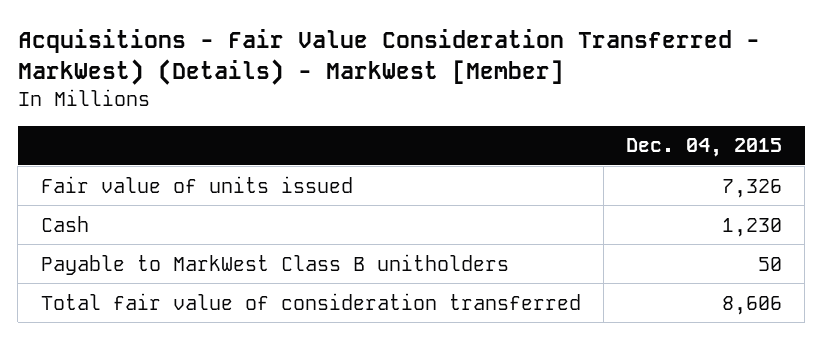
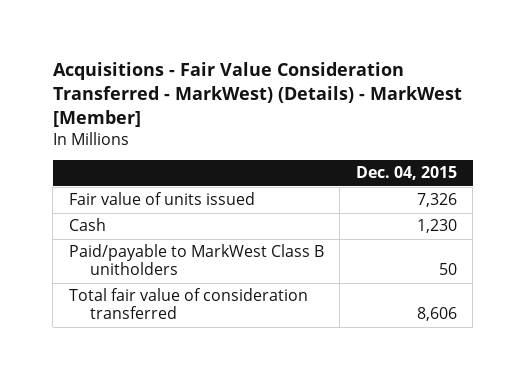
[40,253,509,275] Payable to MarkWest Class B unitholders -> [68,244,324,276] Paid/payable to MarkWest Class B unitholders

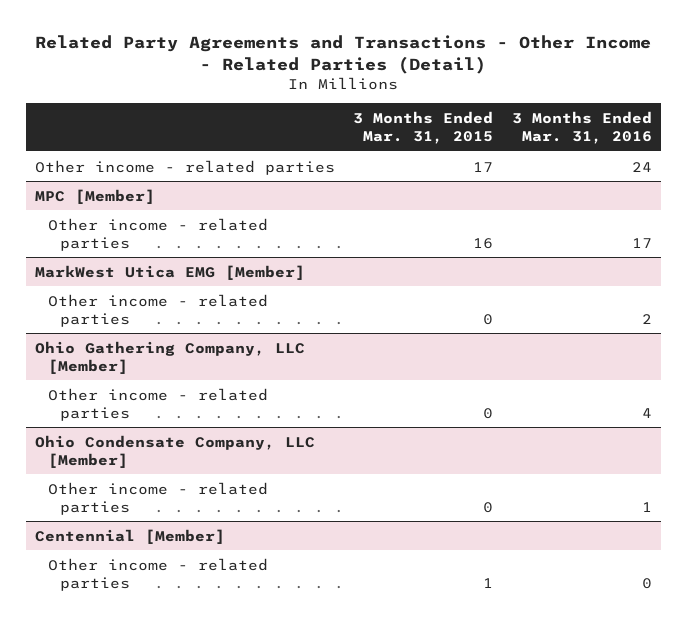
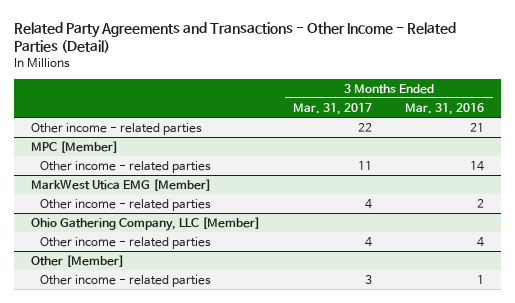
[353,110,494,144] 3 Months Ended Mar. 31, 2015 -> none
none -> [293,102,373,115] Mar. 31, 2017
[631,161,652,172] 24 -> [470,122,485,132] 21
[631,237,652,248] 17 -> [470,160,485,171] 14
[35,434,316,468] Ohio Condensate Company, LLC [Member] -> none
none -> [30,254,124,267] Other [Member]
[35,528,226,544] Centennial [Member] -> none
[47,557,268,591] Other income - related parties -> none

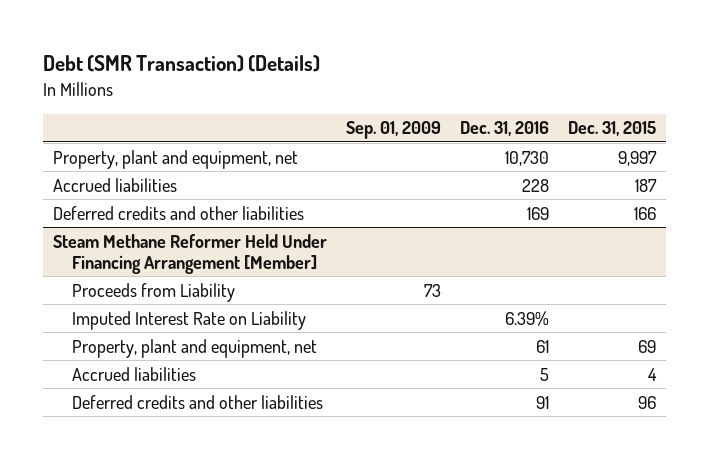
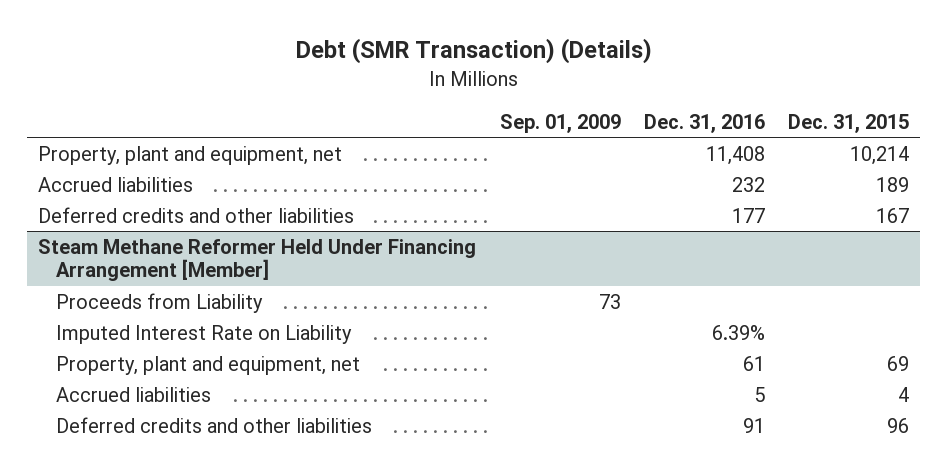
[505,150,550,166] 10,730 -> [705,145,765,165] 11,408
[618,150,658,166] 9,997 -> [849,145,909,165] 10,214
[522,178,550,192] 228 -> [731,176,765,192] 232
[635,178,658,192] 187 -> [875,176,909,192] 189
[527,206,550,220] 169 -> [731,207,765,223] 177
[634,206,657,220] 166 -> [875,207,909,223] 167

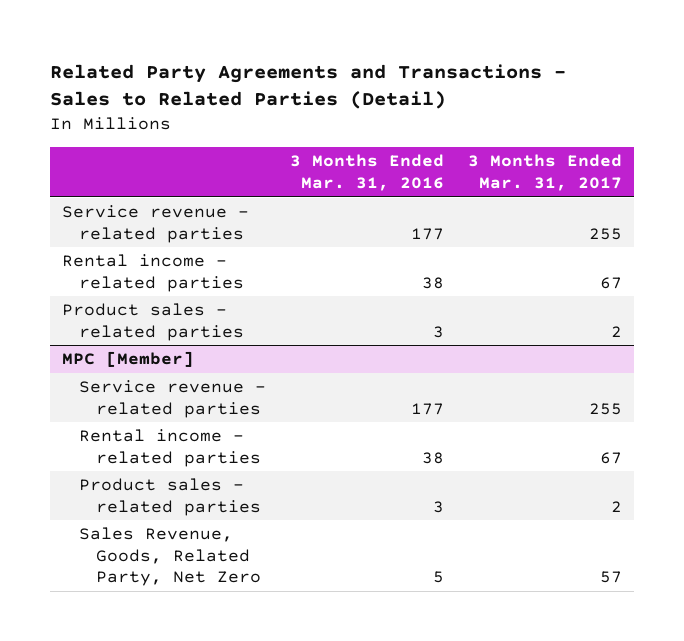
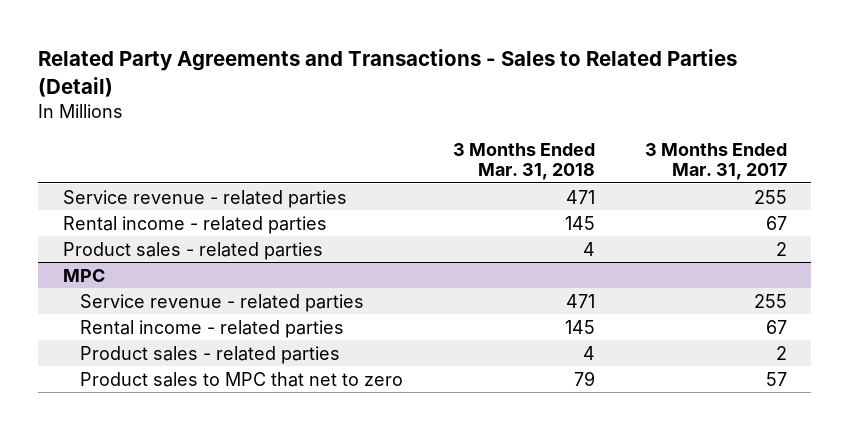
[290,154,445,191] 3 Months Ended Mar. 31, 2016 -> none
none -> [452,142,595,181] 3 Months Ended Mar. 31, 2018
[62,351,195,368] MPC [Member] -> [63,268,106,282] MPC
[78,527,261,586] Sales Revenue, Goods, Related Party, Net Zero -> [80,371,404,387] Product sales to MPC that net to zero

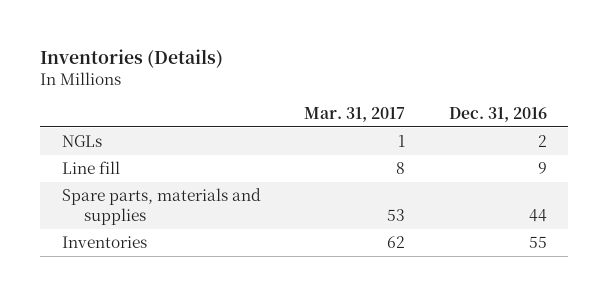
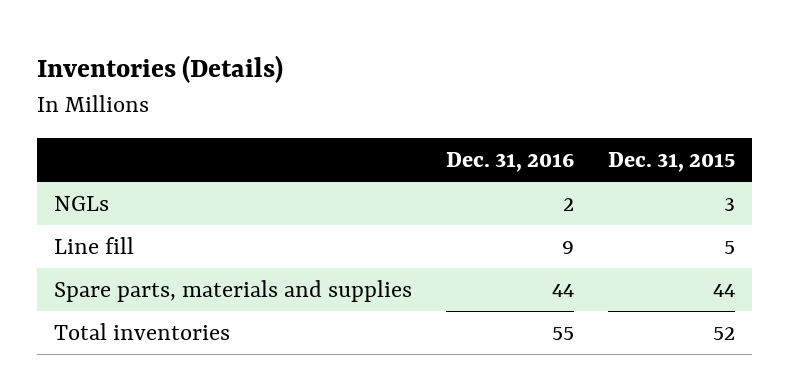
[304,106,406,122] Mar. 31, 2017 -> none
none -> [607,151,735,172] Dec. 31, 2015
[61,236,147,249] Inventories -> [53,323,230,341] Total inventories

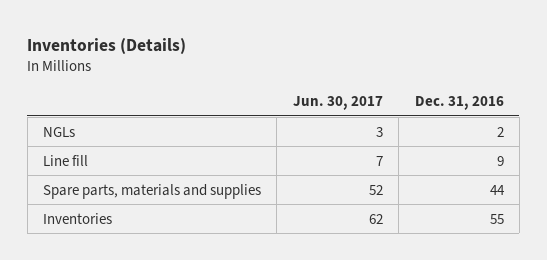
[607,151,735,172] Dec. 31, 2015 -> none
none -> [292,95,383,110] Jun. 30, 2017
[53,323,230,341] Total inventories -> [42,212,112,224] Inventories

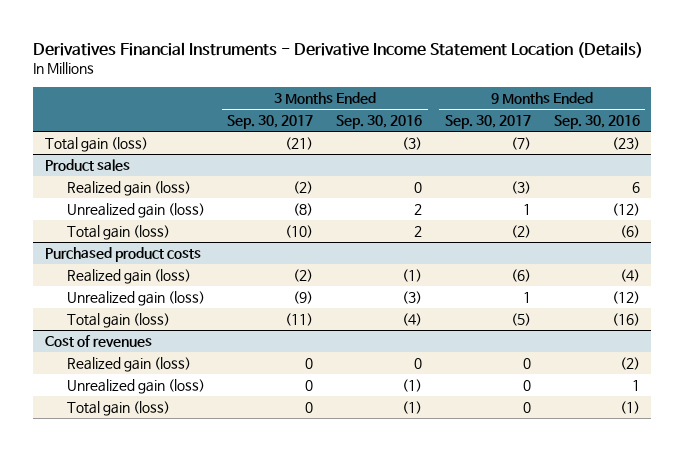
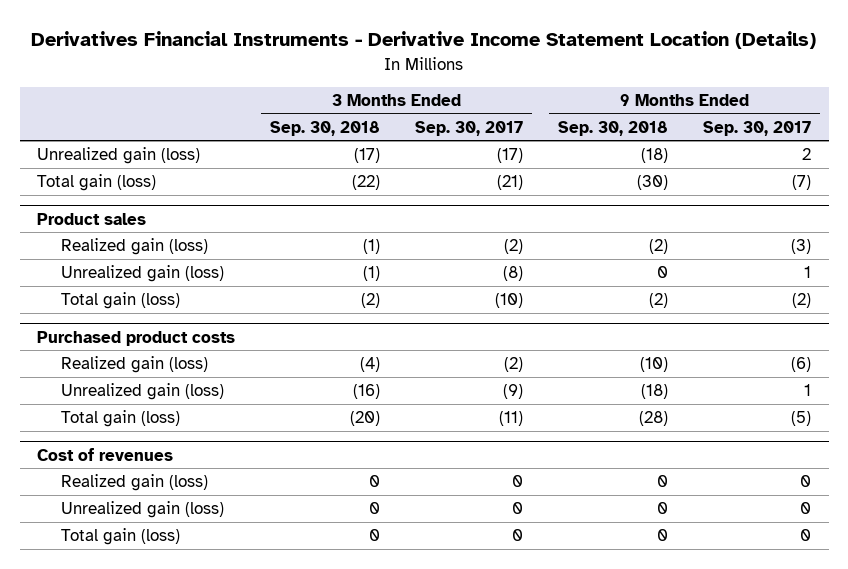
[336,115,423,130] Sep. 30, 2016 -> none
[553,115,640,130] Sep. 30, 2016 -> none
none -> [270,120,381,136] Sep. 30, 2018
none -> [558,120,669,136] Sep. 30, 2018
none -> [37,147,201,165] Unrealized gain (loss)

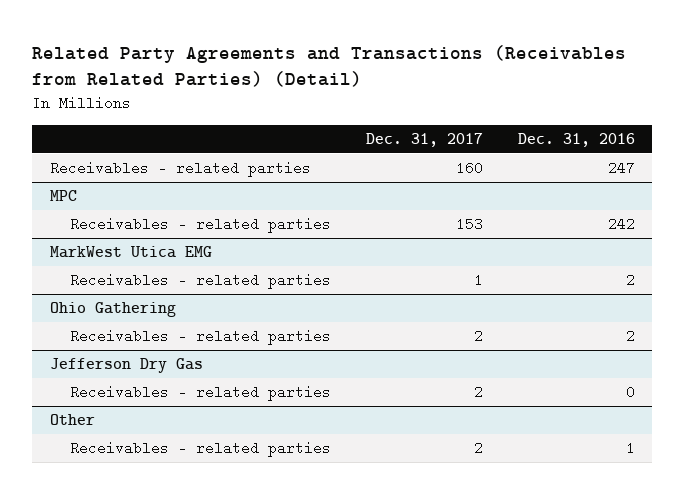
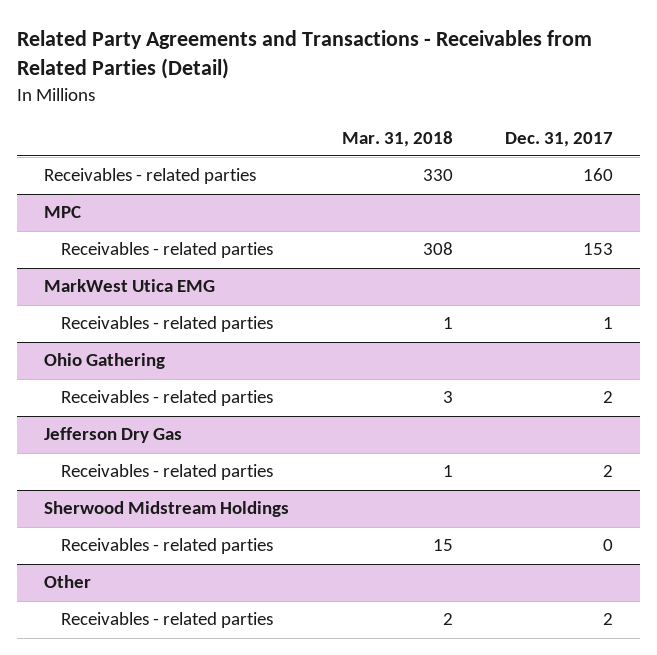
[32,44,627,88] Related Party Agreements and Transactions (Receivables from Related Parties) (Detail) -> [17,30,593,80] Related Party Agreements and Transactions - Receivables from Related Parties (Detail)
[518,133,636,148] Dec. 31, 2016 -> none
none -> [341,130,453,147] Mar. 31, 2018
none -> [43,501,289,518] Sherwood Midstream Holdings
none -> [60,538,273,555] Receivables - related parties

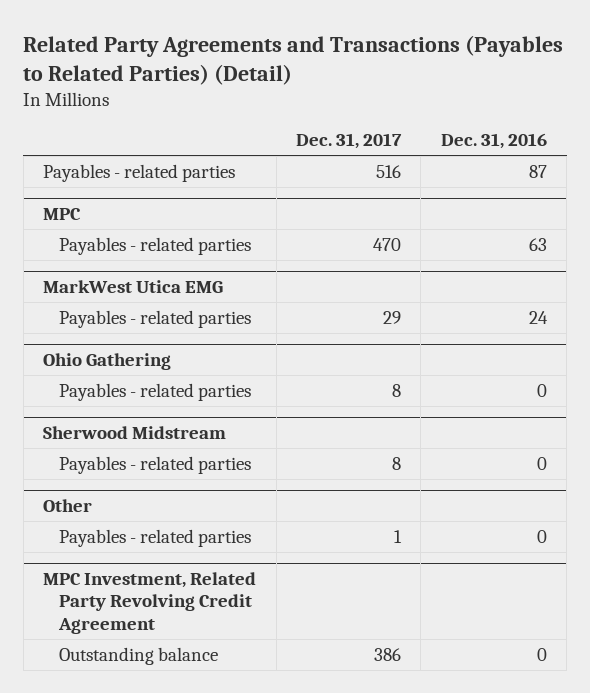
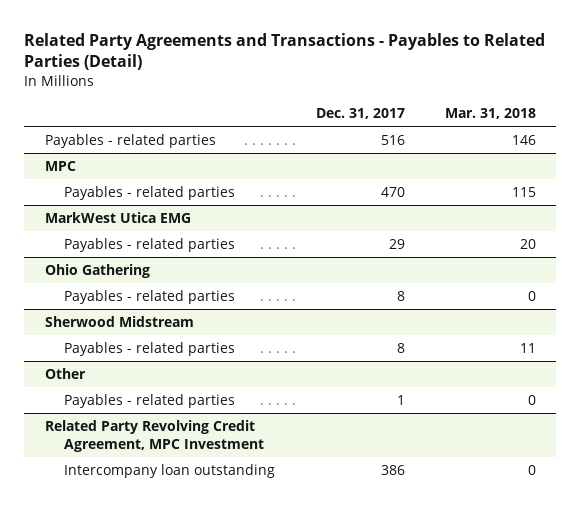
[23,35,564,85] Related Party Agreements and Transactions (Payables to Related Parties) (Detail) -> [24,32,546,71] Related Party Agreements and Transactions - Payables to Related Parties (Detail)
[440,133,547,150] Dec. 31, 2016 -> none
none -> [445,107,537,119] Mar. 31, 2018
[43,572,257,634] MPC Investment, Related Party Revolving Credit Agreement -> [44,420,265,452] Related Party Revolving Credit Agreement, MPC Investment
[58,646,218,665] Outstanding balance -> [64,464,276,479] Intercompany loan outstanding

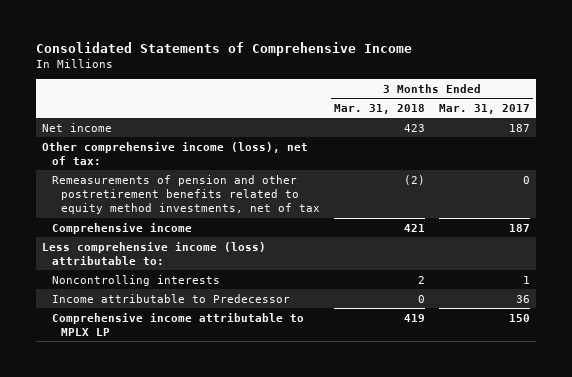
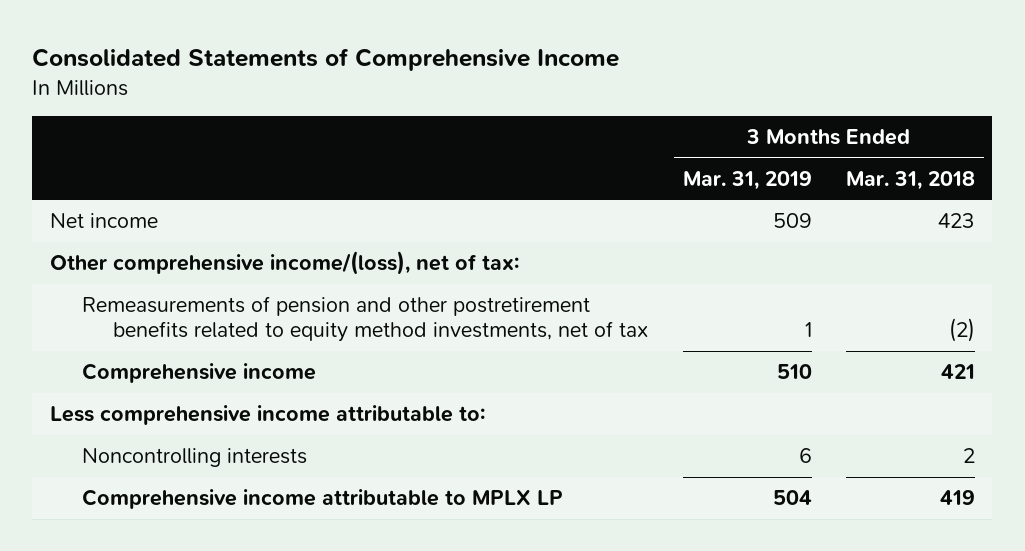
[438,103,530,114] Mar. 31, 2017 -> none
none -> [682,170,812,190] Mar. 31, 2019
[42,141,309,165] Other comprehensive income (loss), net of tax: -> [49,251,519,276] Other comprehensive income/(loss), net of tax:
[42,241,267,265] Less comprehensive income (loss) attributable to: -> [49,405,485,426] Less comprehensive income attributable to:
[51,293,290,303] Income attributable to Predecessor -> none

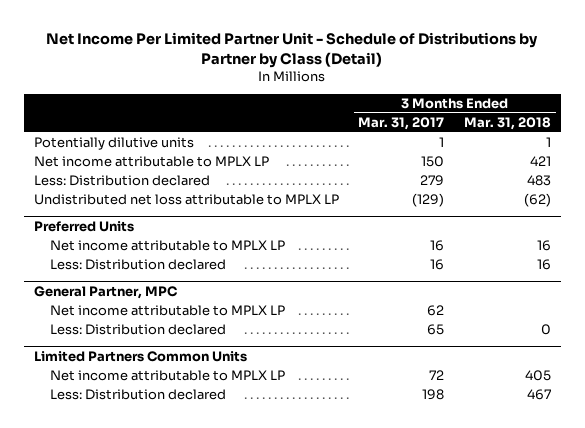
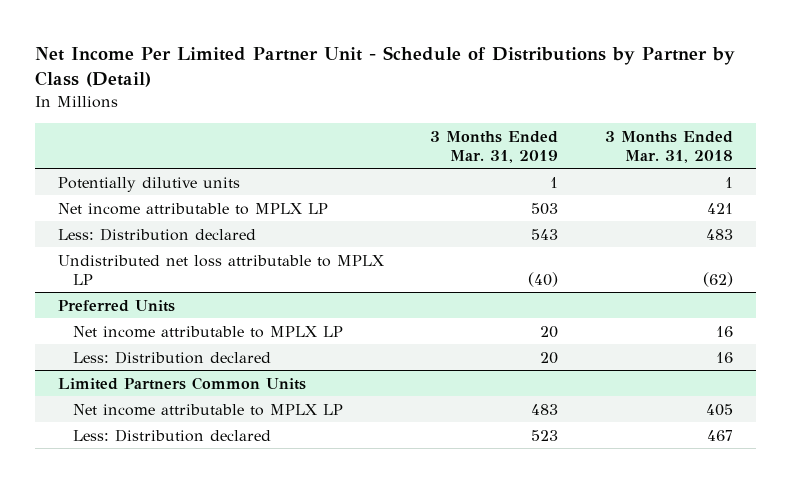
[358,117,445,131] Mar. 31, 2017 -> none
none -> [430,130,559,163] 3 Months Ended Mar. 31, 2019
[33,286,178,300] General Partner, MPC -> none
[49,305,285,317] Net income attributable to MPLX LP -> none
[49,324,226,336] Less: Distribution declared -> none

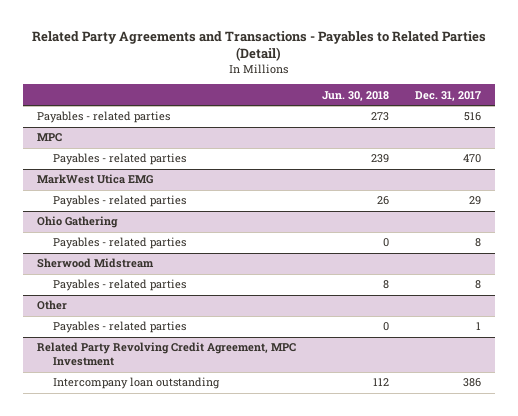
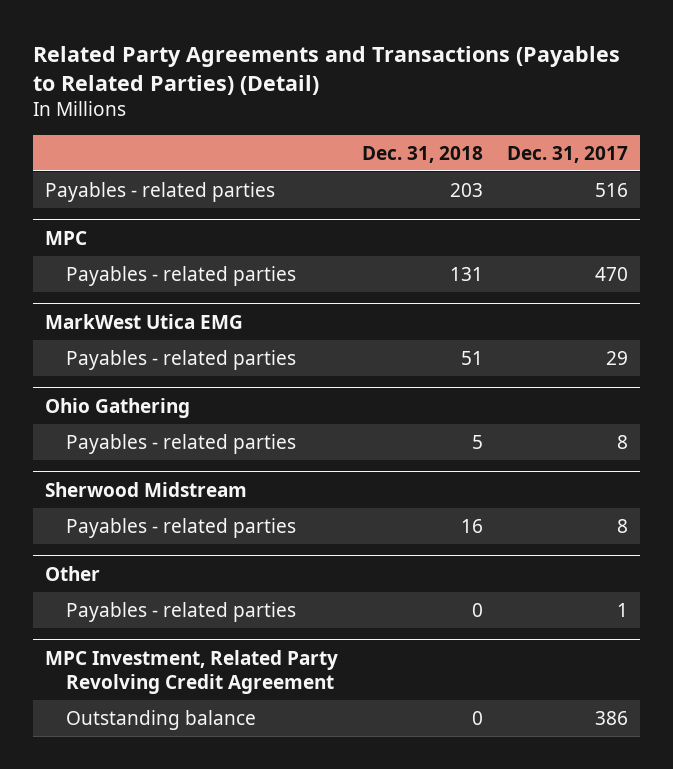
[32,30,487,62] Related Party Agreements and Transactions - Payables to Related Parties (Detail) -> [32,45,620,95] Related Party Agreements and Transactions (Payables to Related Parties) (Detail)
[322,90,390,101] Jun. 30, 2018 -> none
none -> [361,145,483,163] Dec. 31, 2018
[36,342,296,367] Related Party Revolving Credit Agreement, MPC Investment -> [44,649,338,694] MPC Investment, Related Party Revolving Credit Agreement
[52,377,220,390] Intercompany loan outstanding -> [65,709,256,730] Outstanding balance

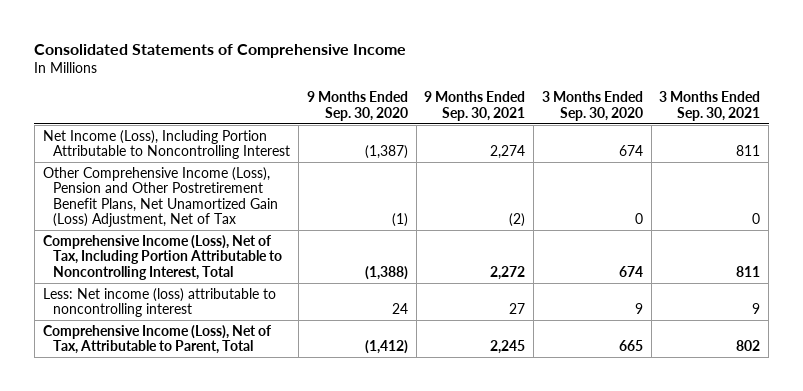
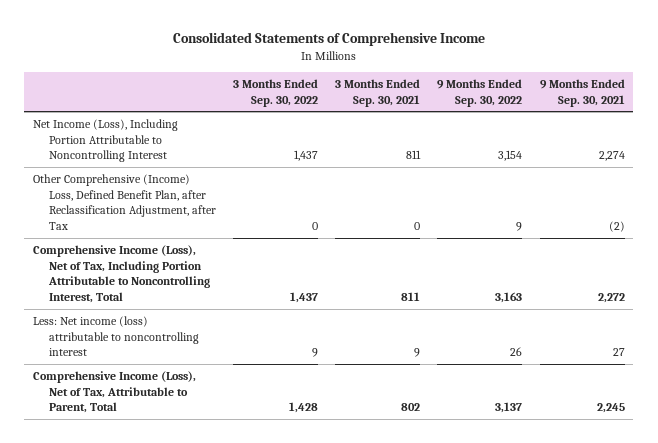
[306,91,408,121] 9 Months Ended Sep. 30, 2020 -> none
[541,91,643,121] 3 Months Ended Sep. 30, 2020 -> none
none -> [233,78,319,107] 3 Months Ended Sep. 30, 2022
none -> [437,78,523,107] 9 Months Ended Sep. 30, 2022
[42,166,279,227] Other Comprehensive Income (Loss), Pension and Other Postretirement Benefit Plans, Net Unamortized Gain (Loss) Adjustment, Net of Tax -> none
none -> [32,173,216,231] Other Comprehensive (Income) Loss, Defined Benefit Plan, after Reclassification Adjustment, after Tax

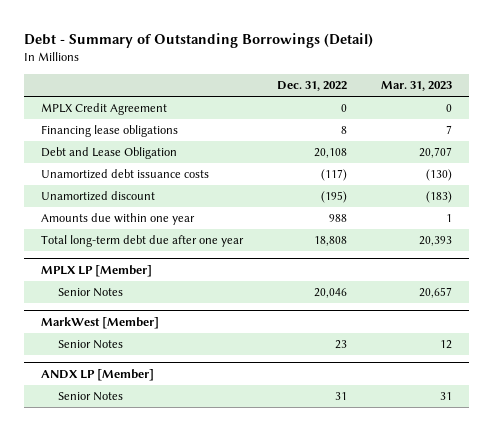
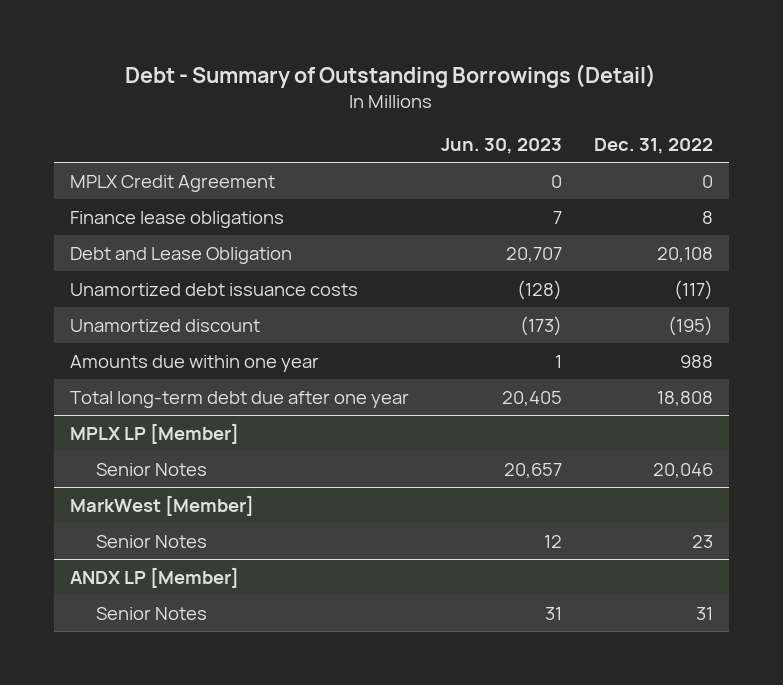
[380,81,452,92] Mar. 31, 2023 -> none
none -> [440,138,562,155] Jun. 30, 2023
[41,125,179,138] Financing lease obligations -> [70,210,285,228] Finance lease obligations

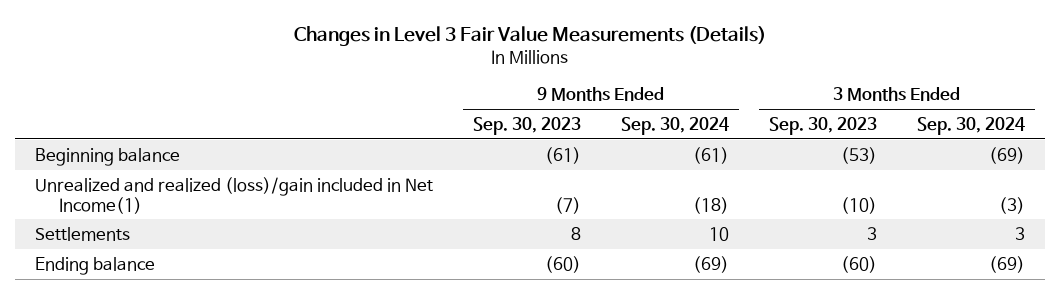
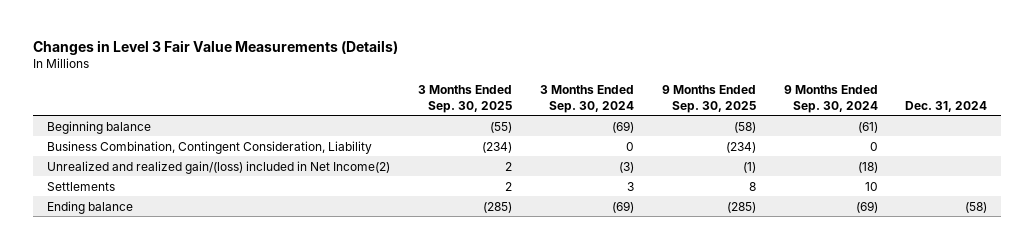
[473,117,582,136] Sep. 30, 2023 -> none
[768,117,877,136] Sep. 30, 2023 -> none
none -> [417,85,512,113] 3 Months Ended Sep. 30, 2025
none -> [661,85,756,113] 9 Months Ended Sep. 30, 2025
none -> [905,100,988,112] Dec. 31, 2024
none -> [46,140,372,154] Business Combination, Contingent Consideration, Liability
[35,176,434,214] Unrealized and realized (loss)/gain included in Net Income(1) -> [46,160,390,174] Unrealized and realized gain/(loss) included in Net Income(2)

